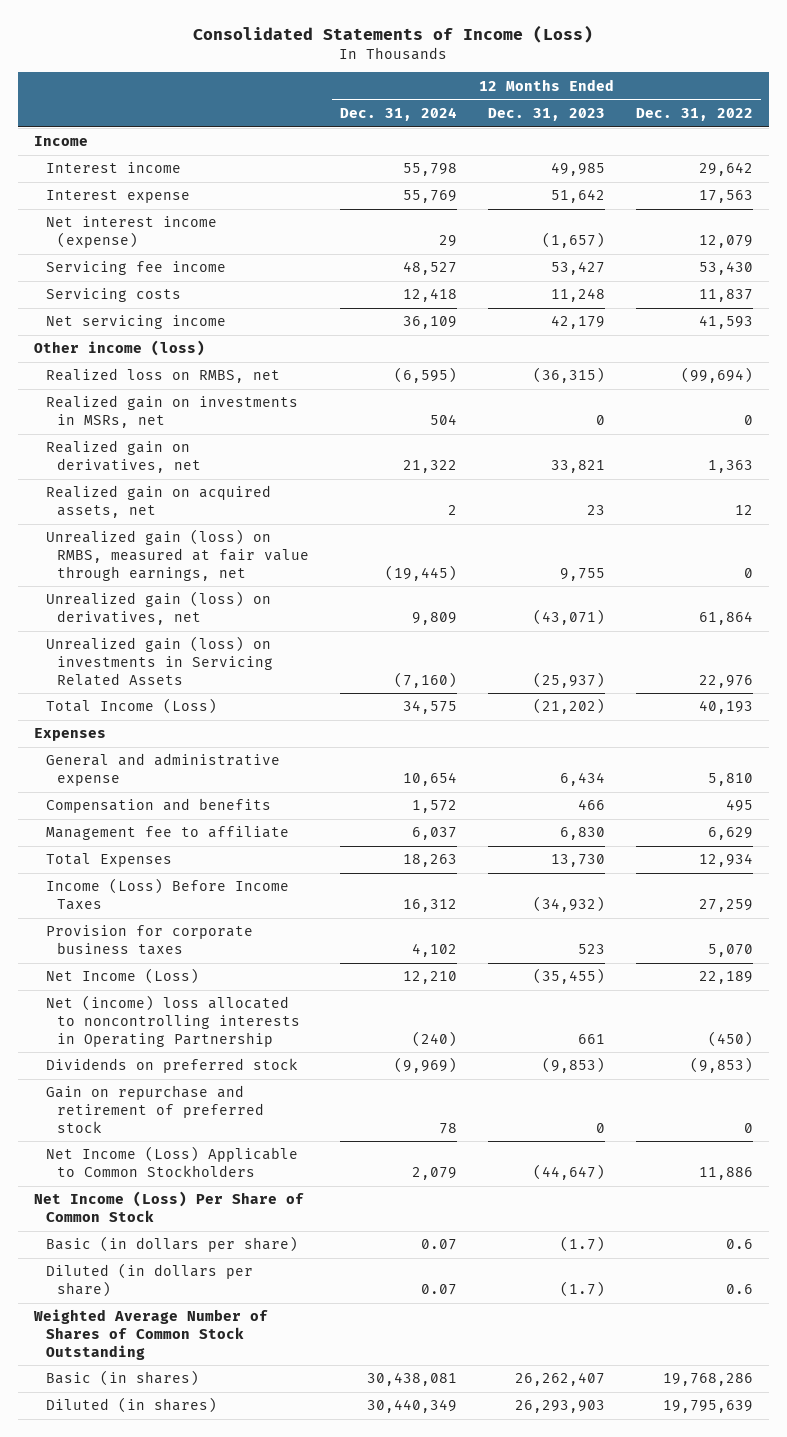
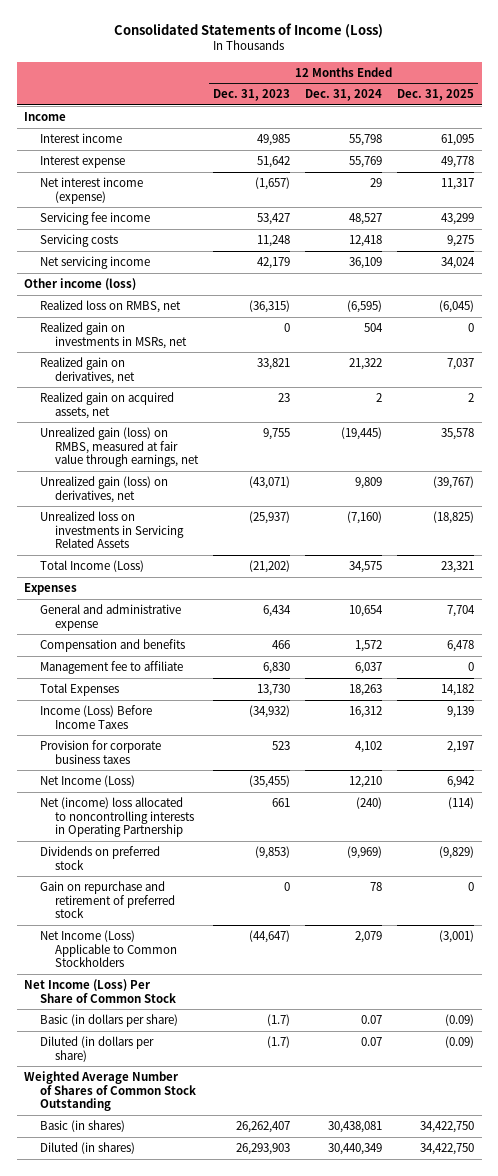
[636,107,754,121] Dec. 31, 2022 -> none
none -> [397,89,475,102] Dec. 31, 2025
[45,636,274,686] Unrealized gain (loss) on investments in Servicing Related Assets -> [39,511,185,549] Unrealized loss on investments in Servicing Related Assets

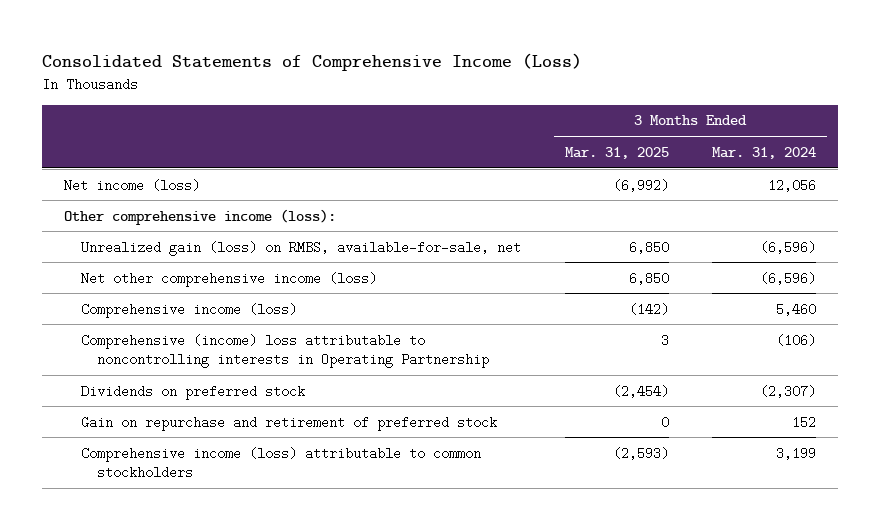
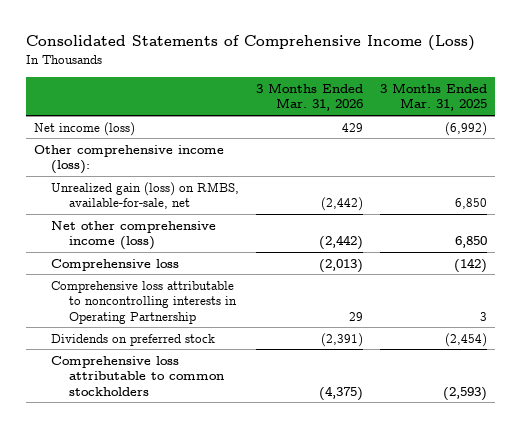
[712,146,817,159] Mar. 31, 2024 -> none
none -> [255,83,363,112] 3 Months Ended Mar. 31, 2026
[80,302,297,318] Comprehensive income (loss) -> [51,258,180,271] Comprehensive loss
[80,333,490,368] Comprehensive (income) loss attributable to noncontrolling interests in Operating Partnership -> [51,280,237,324] Comprehensive loss attributable to noncontrolling interests in Operating Partnership
[80,415,497,431] Gain on repurchase and retirement of preferred stock -> none
[80,446,481,479] Comprehensive income (loss) attributable to common stockholders -> [51,355,224,396] Comprehensive loss attributable to common stockholders

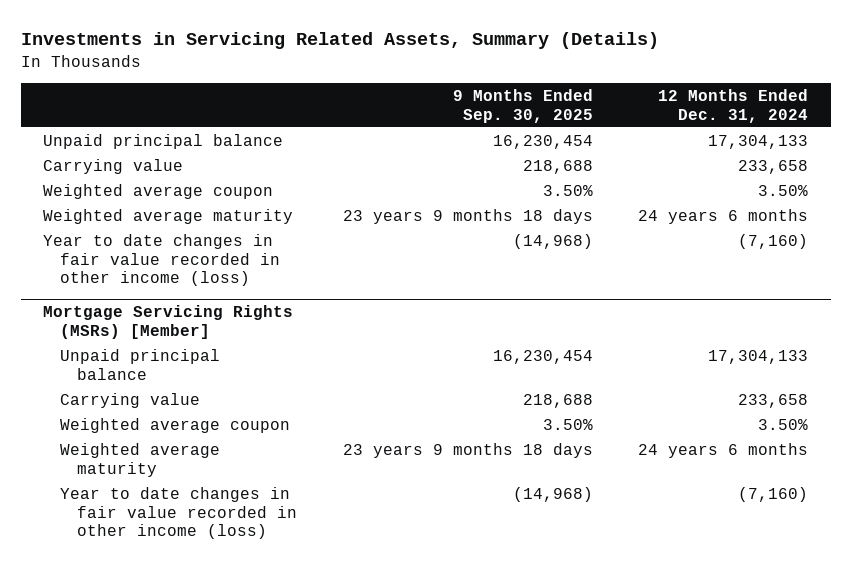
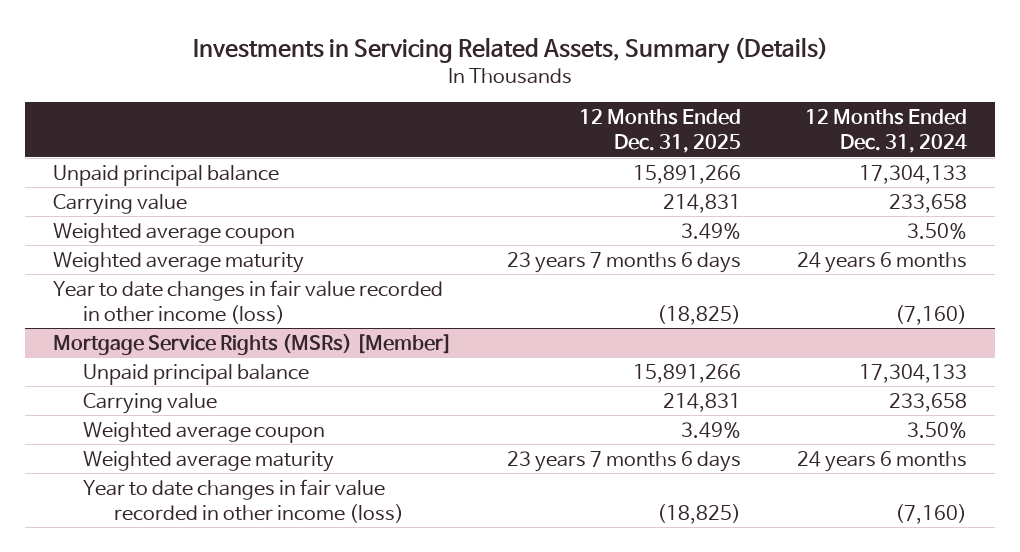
[452,88,593,123] 9 Months Ended Sep. 30, 2025 -> none
none -> [579,109,742,153] 12 Months Ended Dec. 31, 2025
[43,305,294,339] Mortgage Servicing Rights (MSRs) [Member] -> [52,333,452,355] Mortgage Service Rights (MSRs) [Member]

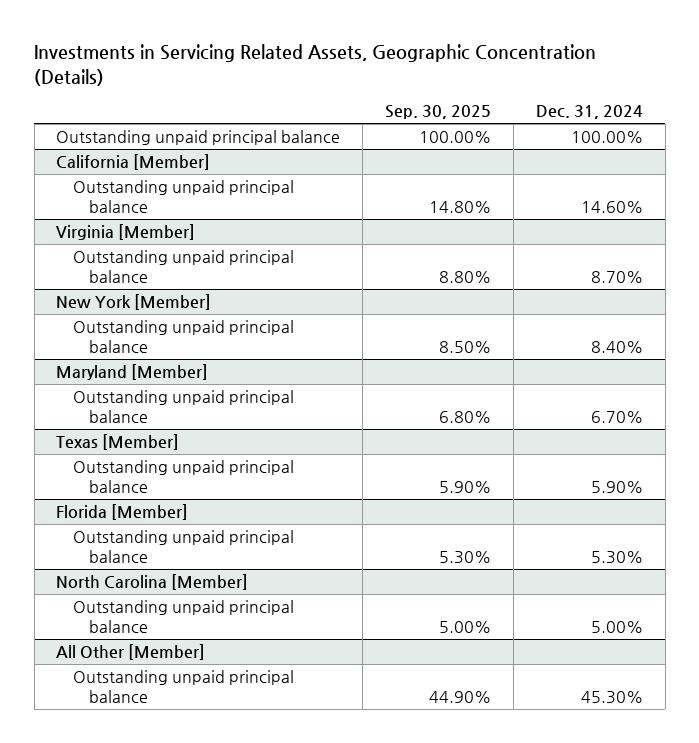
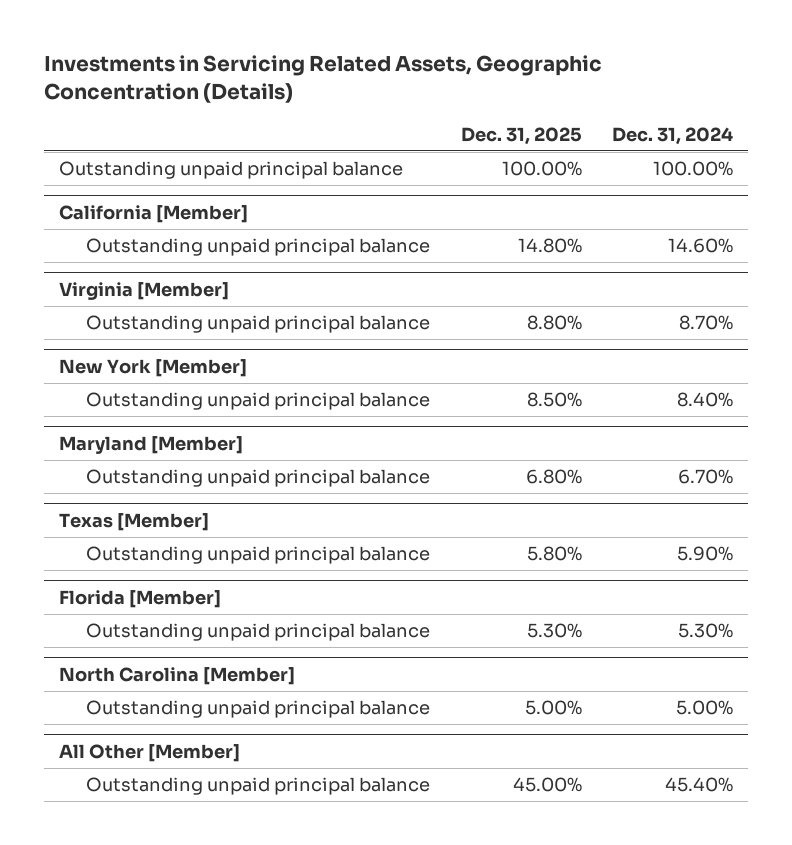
[385,105,492,120] Sep. 30, 2025 -> none
none -> [460,126,582,145] Dec. 31, 2025
[581,690,644,704] 45.30% -> [664,777,733,793] 45.40%

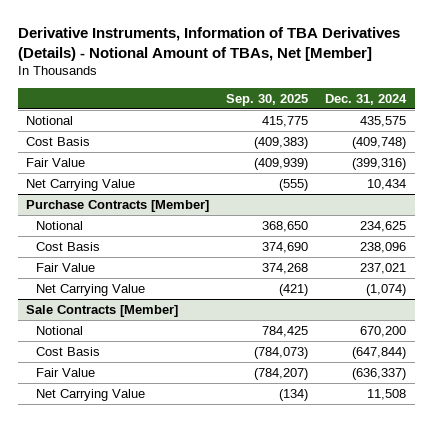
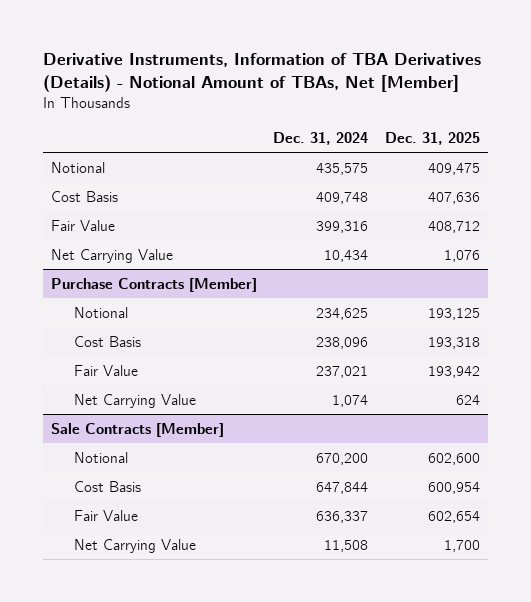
[226,93,309,106] Sep. 30, 2025 -> none
none -> [385,131,481,145] Dec. 31, 2025
[352,137,407,150] (409,748) -> [316,191,369,204] 409,748
[352,158,407,171] (399,316) -> [316,220,369,233] 399,316
[366,284,407,297] (1,074) -> [332,394,369,407] 1,074
[352,347,407,360] (647,844) -> [316,481,369,494] 647,844
[352,368,407,381] (636,337) -> [316,510,369,523] 636,337

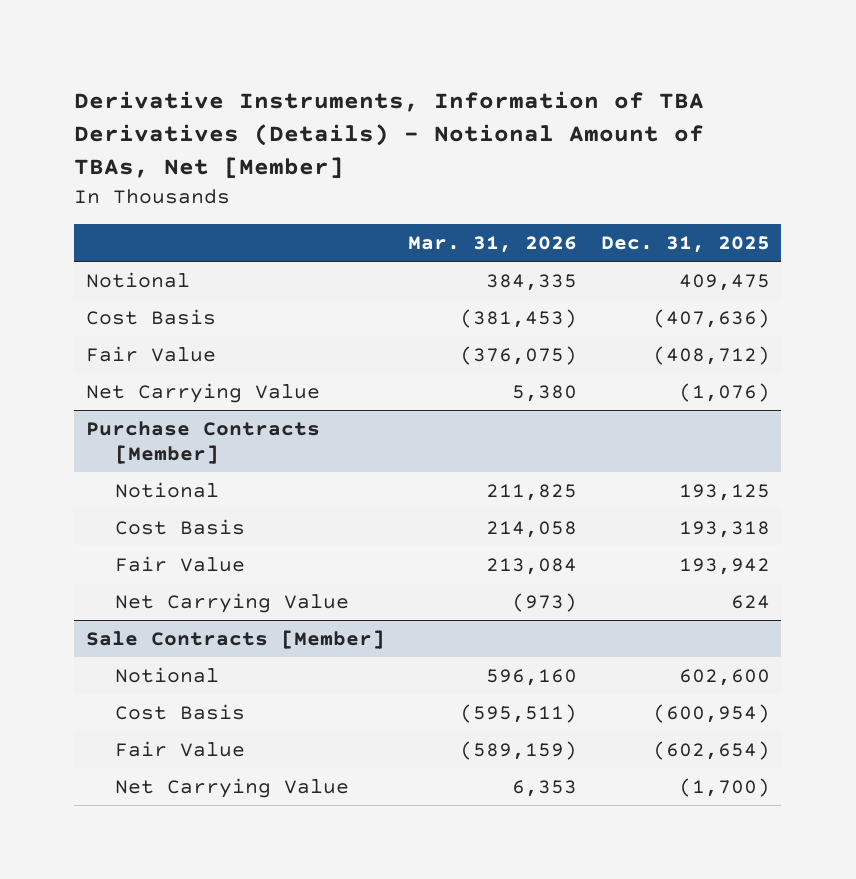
[273,131,369,145] Dec. 31, 2024 -> none
none -> [408,235,578,253] Mar. 31, 2026
[428,191,481,204] 407,636 -> [652,308,770,328] (407,636)
[428,220,481,233] 408,712 -> [652,345,770,365] (408,712)
[444,249,481,262] 1,076 -> [678,382,770,402] (1,076)
[428,481,481,494] 600,954 -> [652,703,770,723] (600,954)
[428,510,481,523] 602,654 -> [652,740,770,760] (602,654)
[444,539,481,552] 1,700 -> [678,777,770,797] (1,700)

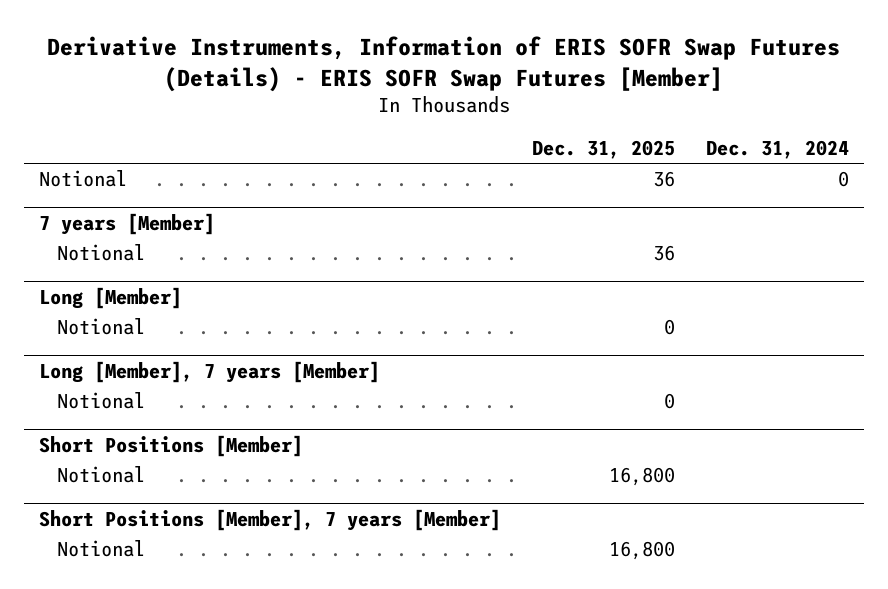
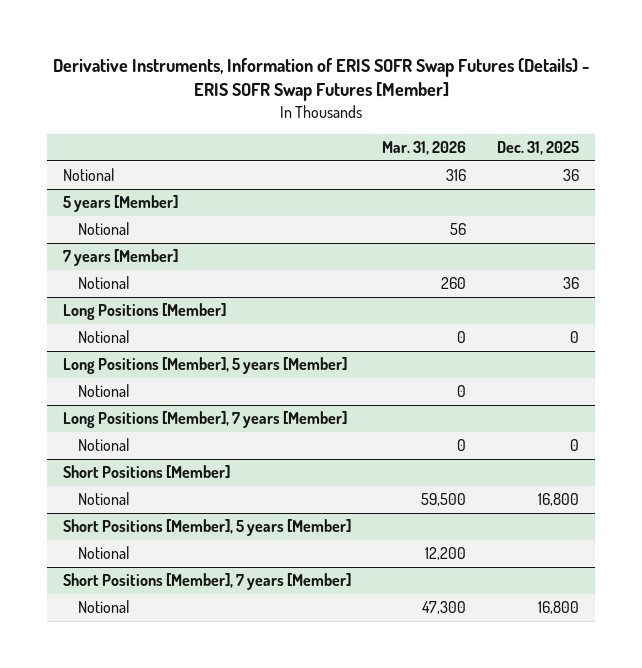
[705,139,849,159] Dec. 31, 2024 -> none
none -> [382,141,467,156] Mar. 31, 2026
none -> [62,195,178,213] 5 years [Member]
none -> [77,222,130,236] Notional
[39,286,183,309] Long [Member] -> [62,303,226,321] Long Positions [Member]
none -> [62,357,347,375] Long Positions [Member], 5 years [Member]
none -> [77,384,130,398] Notional
[39,360,381,383] Long [Member], 7 years [Member] -> [62,411,347,429] Long Positions [Member], 7 years [Member]
none -> [62,519,351,537] Short Positions [Member], 5 years [Member]
none -> [77,546,130,560] Notional

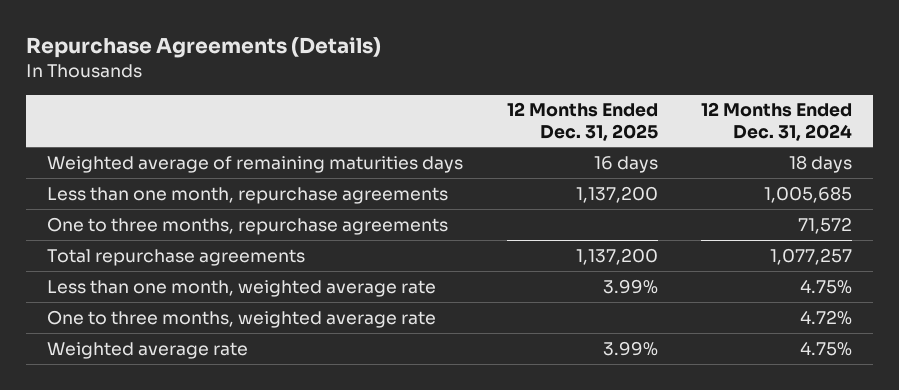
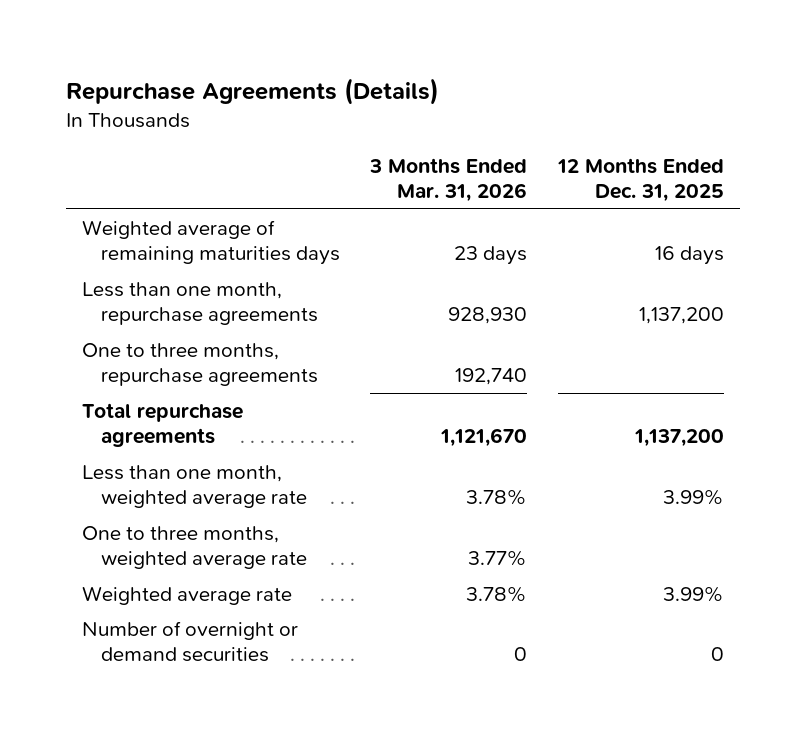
[700,102,852,141] 12 Months Ended Dec. 31, 2024 -> none
none -> [369,157,528,202] 3 Months Ended Mar. 31, 2026
none -> [81,620,298,662] Number of overnight or demand securities

